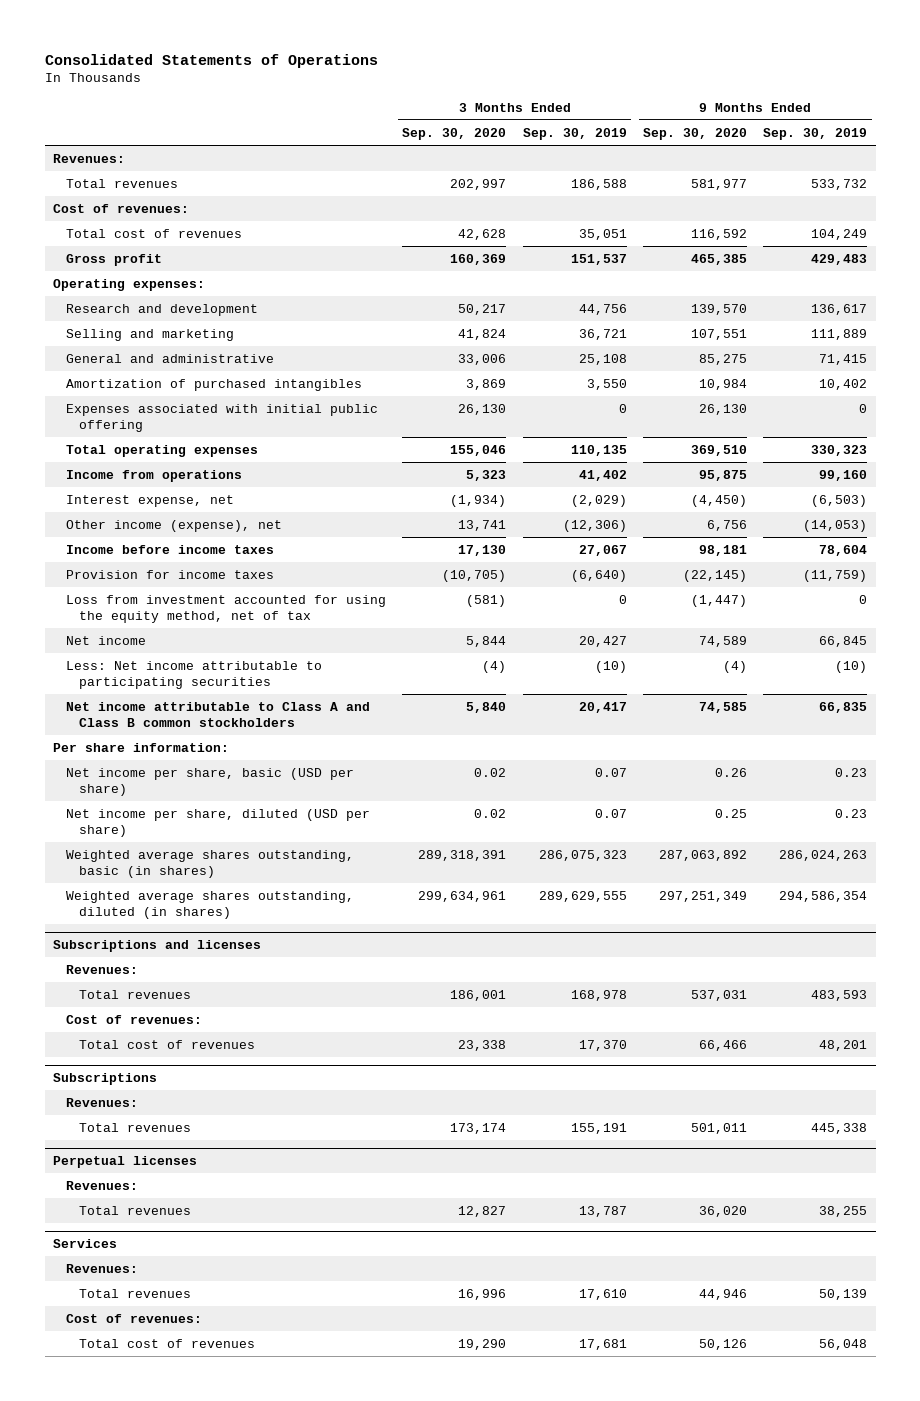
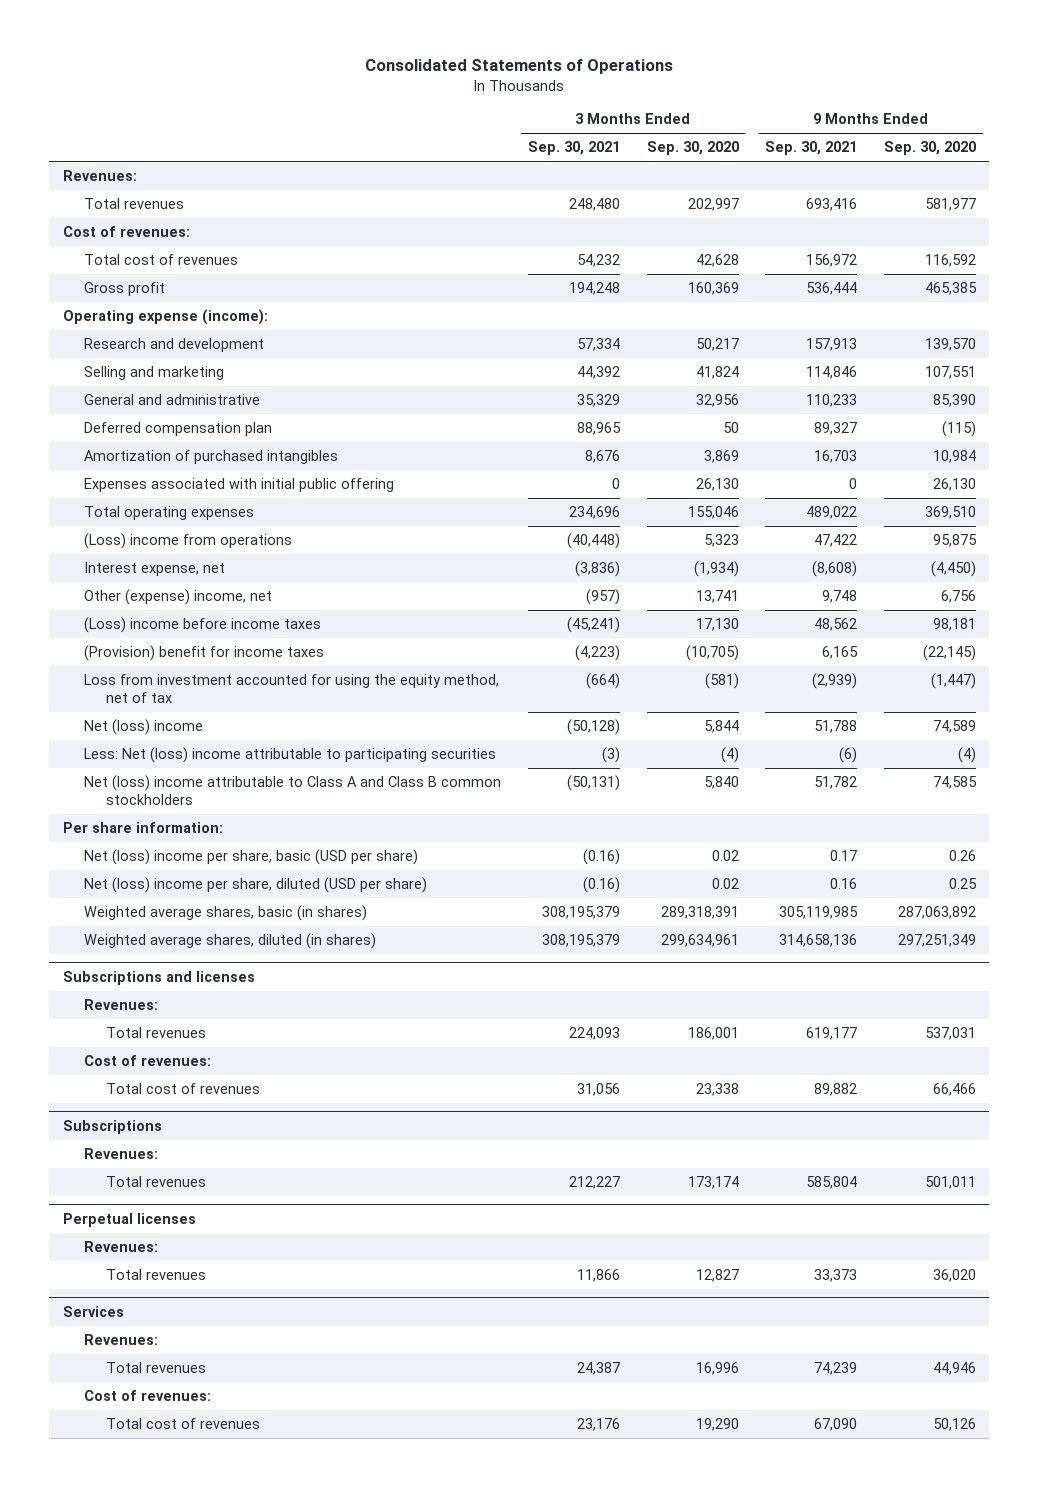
[522,127,627,140] Sep. 30, 2019 -> none
[763,127,868,140] Sep. 30, 2019 -> none
none -> [528,141,621,156] Sep. 30, 2021
none -> [765,141,858,156] Sep. 30, 2021
[52,278,205,291] Operating expenses: -> [62,309,268,326] Operating expense (income):
[458,353,507,365] 33,006 -> [695,394,739,408] 32,956
[699,353,748,365] 85,275 -> [932,394,976,408] 85,390
none -> [84,422,273,437] Deferred compensation plan
[66,469,243,482] Income from operations -> [84,533,293,550] (Loss) income from operations
[66,519,283,532] Other income (expense), net -> [84,589,273,606] Other (expense) income, net
[66,544,275,554] Income before income taxes -> [84,617,322,634] (Loss) income before income taxes
[66,569,275,579] Provision for income taxes -> [84,645,325,662] (Provision) benefit for income taxes
[66,635,147,645] Net income -> [84,719,204,736] Net (loss) income
[66,660,323,690] Less: Net income attributable to participating securities -> [84,747,497,764] Less: Net (loss) income attributable to participating securities
[66,701,371,728] Net income attributable to Class A and Class B common stockholders -> [84,775,502,805] Net (loss) income attributable to Class A and Class B common stockholders
[66,767,355,797] Net income per share, basic (USD per share) -> [84,849,419,866] Net (loss) income per share, basic (USD per share)
[66,808,371,838] Net income per share, diluted (USD per share) -> [84,877,428,894] Net (loss) income per share, diluted (USD per share)
[66,849,355,879] Weighted average shares outstanding, basic (in shares) -> [84,905,368,922] Weighted average shares, basic (in shares)
[66,890,355,920] Weighted average shares outstanding, diluted (in shares) -> [84,933,377,950] Weighted average shares, diluted (in shares)

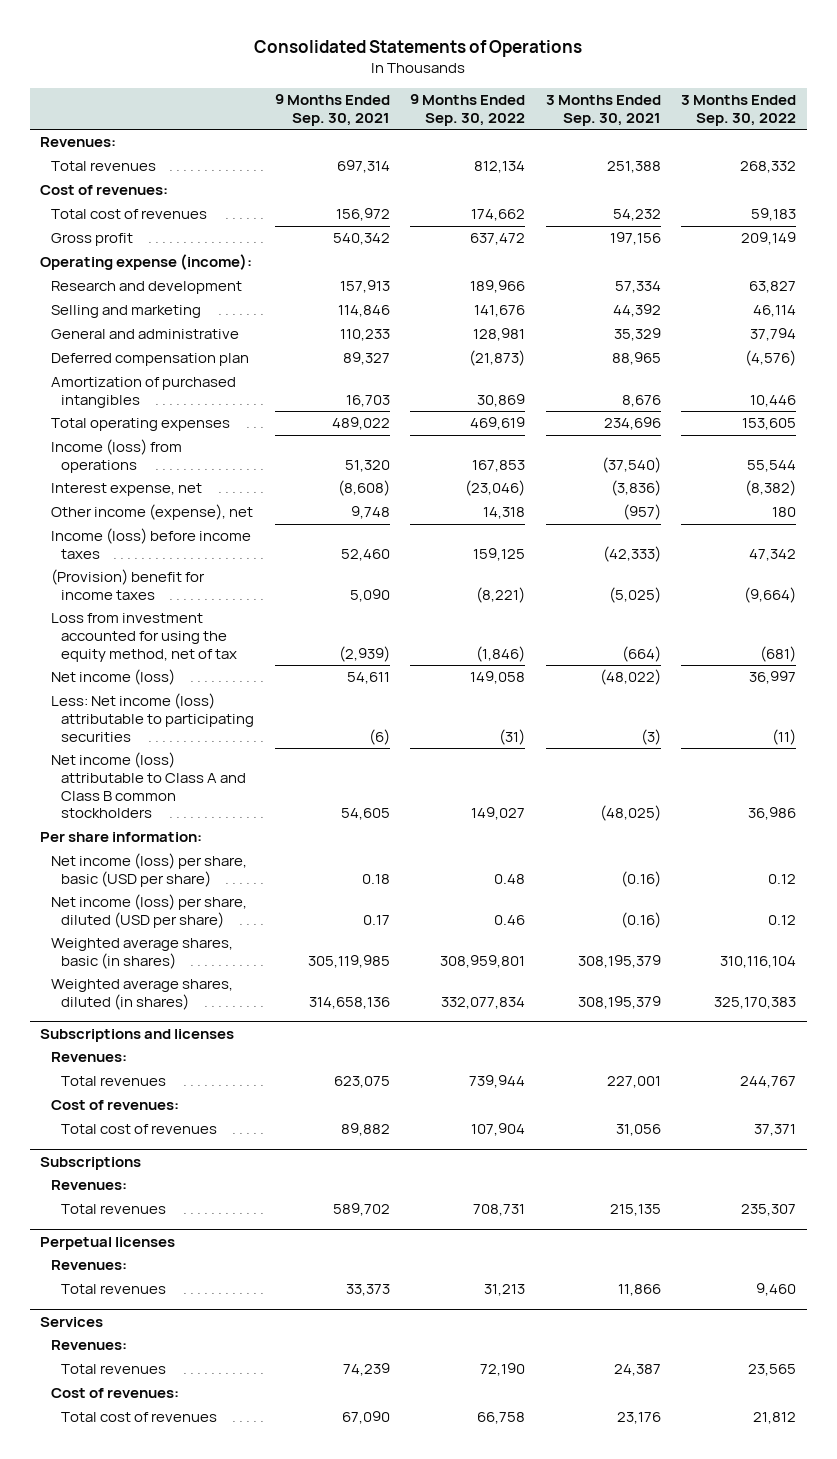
[646,141,739,156] Sep. 30, 2020 -> none
[883,141,976,156] Sep. 30, 2020 -> none
none -> [410,93,526,126] 9 Months Ended Sep. 30, 2022
none -> [681,94,797,126] 3 Months Ended Sep. 30, 2022
[569,198,621,212] 248,480 -> [606,161,661,174] 251,388
[806,198,858,212] 693,416 -> [336,160,390,174] 697,314
[569,282,621,296] 194,248 -> [609,232,661,246] 197,156
[806,282,858,296] 536,444 -> [332,233,390,246] 540,342
[84,478,395,493] Expenses associated with initial public offering -> none
[84,533,293,550] (Loss) income from operations -> [50,439,182,473] Income (loss) from operations
[567,533,621,550] (40,448) -> [601,456,661,473] (37,540)
[814,534,858,548] 47,422 -> [344,459,390,472] 51,320
[84,589,273,606] Other (expense) income, net -> [50,504,253,521] Other income (expense), net
[84,617,322,634] (Loss) income before income taxes -> [50,528,251,559] Income (loss) before income taxes
[567,617,621,634] (45,241) -> [602,545,661,562] (42,333)
[814,618,858,632] 48,562 -> [340,548,390,561] 52,460
[575,645,621,662] (4,223) -> [608,586,661,603] (5,025)
[822,646,859,660] 6,165 -> [349,588,390,602] 5,090
[84,719,204,736] Net (loss) income -> [50,669,175,686] Net income (loss)
[567,719,621,736] (50,128) -> [599,669,661,686] (48,022)
[814,720,858,734] 51,788 -> [346,672,390,685] 54,611
[84,747,497,764] Less: Net (loss) income attributable to participating securities -> [50,693,255,742] Less: Net income (loss) attributable to participating securities
[84,775,502,805] Net (loss) income attributable to Class A and Class B common stockholders -> [50,752,247,819] Net income (loss) attributable to Class A and Class B common stockholders
[567,775,621,792] (50,131) -> [599,805,661,822] (48,025)
[814,776,858,790] 51,782 -> [340,808,390,821] 54,605
[84,849,419,866] Net (loss) income per share, basic (USD per share) -> [50,853,247,887] Net income (loss) per share, basic (USD per share)
[830,850,858,862] 0.17 -> [361,873,390,884] 0.18
[84,877,428,894] Net (loss) income per share, diluted (USD per share) -> [50,894,247,928] Net income (loss) per share, diluted (USD per share)
[830,878,858,890] 0.16 -> [362,914,390,925] 0.17
[569,1027,621,1041] 224,093 -> [606,1076,661,1089] 227,001
[806,1027,858,1041] 619,177 -> [333,1076,390,1089] 623,075
[569,1176,621,1190] 212,227 -> [609,1204,661,1217] 215,135
[806,1176,858,1190] 585,804 -> [332,1203,390,1217] 589,702

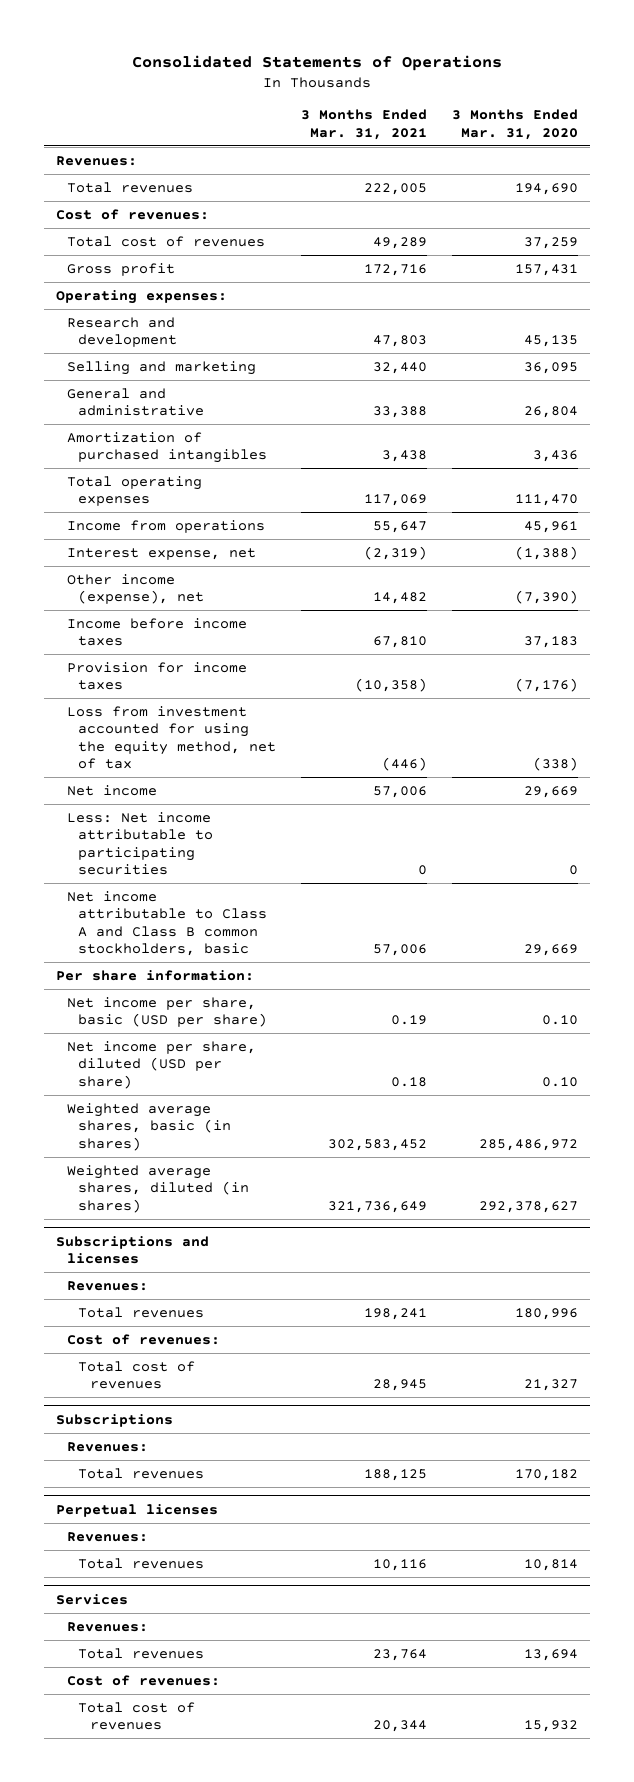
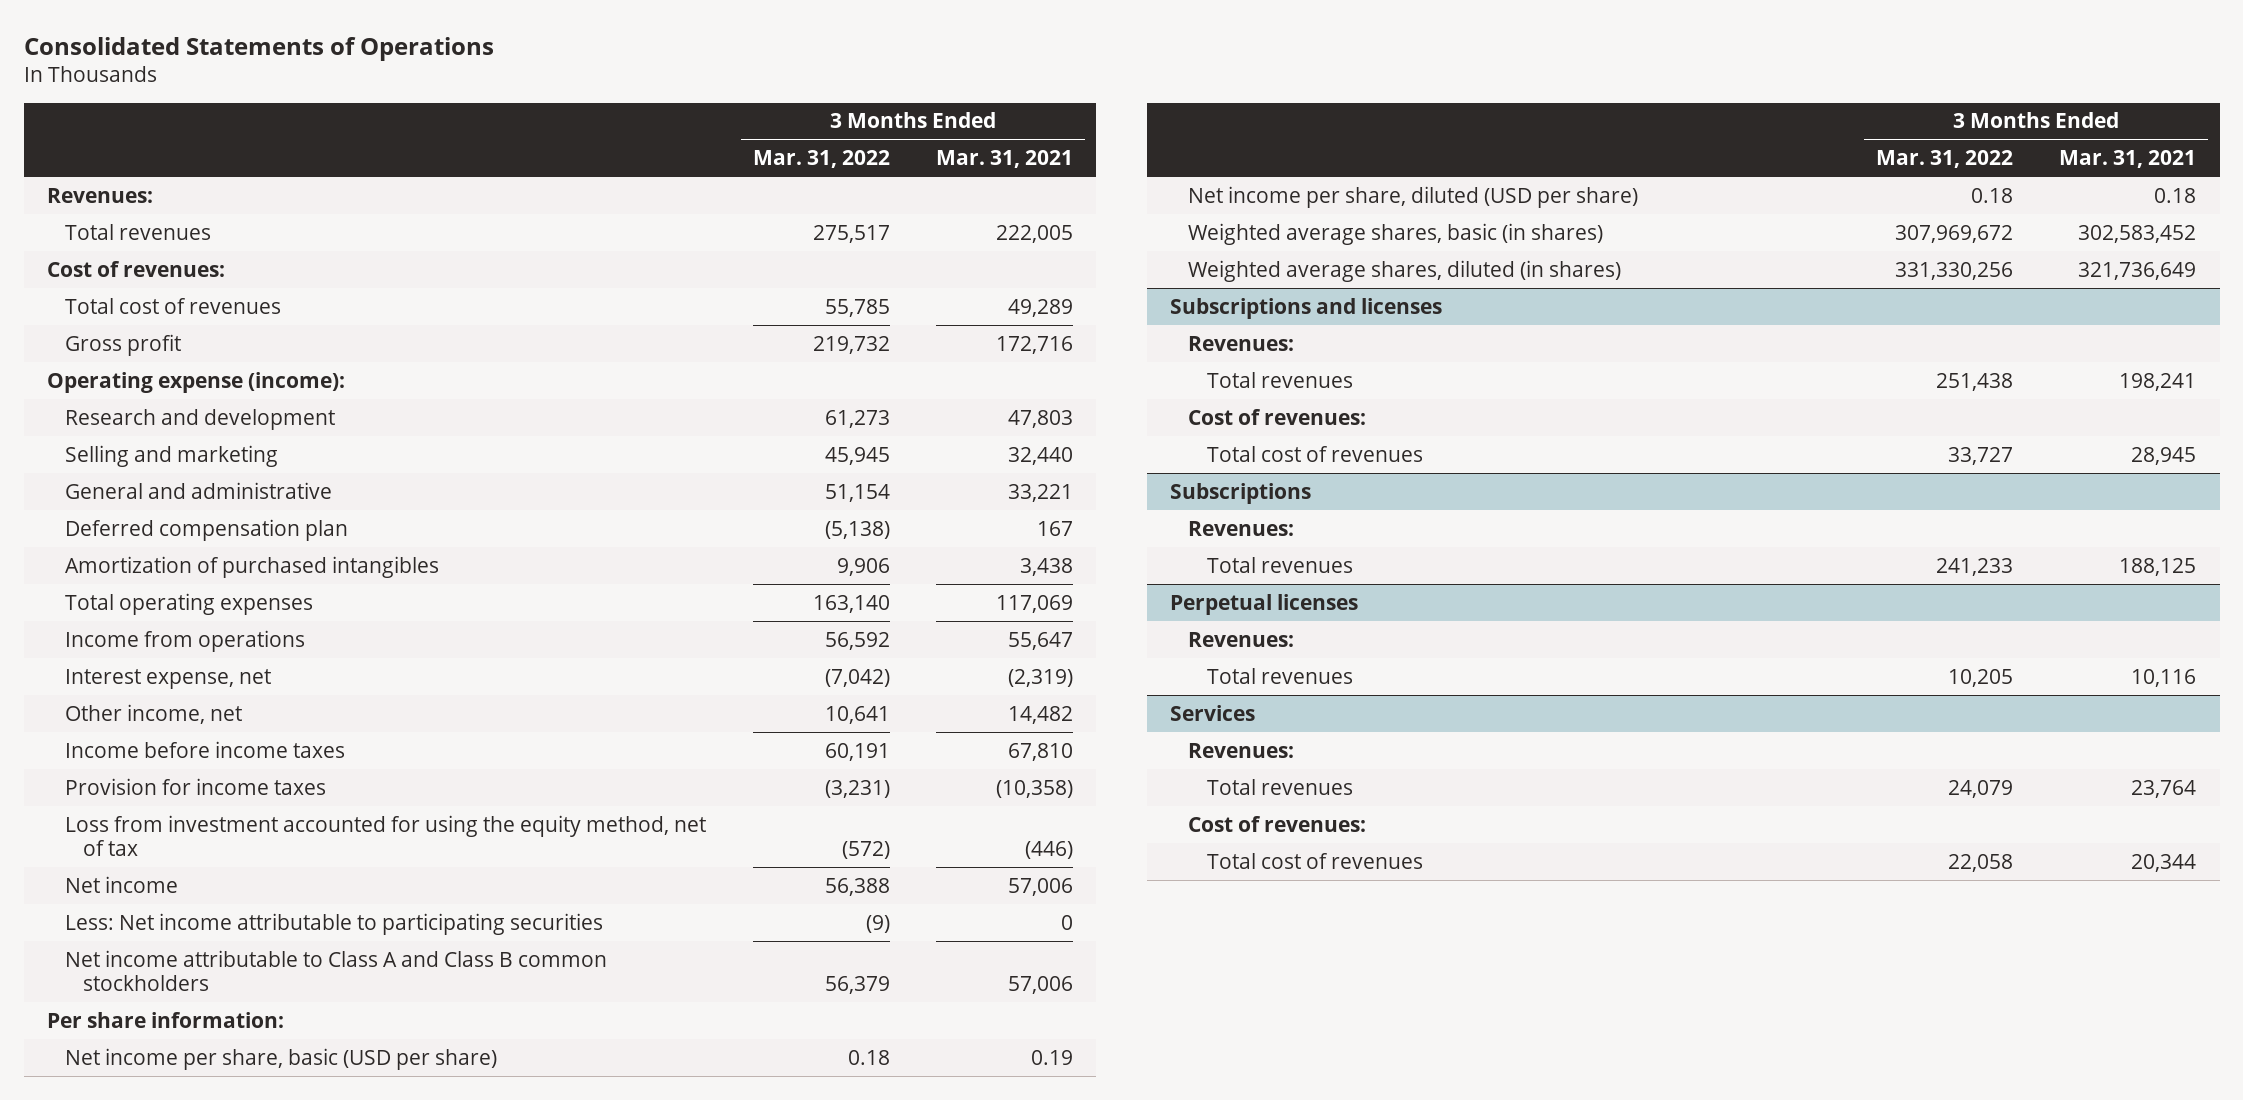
[451,109,578,140] 3 Months Ended Mar. 31, 2020 -> none
none -> [752,149,890,168] Mar. 31, 2022
[56,289,228,304] Operating expenses: -> [46,371,345,393] Operating expense (income):
[373,406,428,419] 33,388 -> [1008,483,1074,502] 33,221
none -> [65,518,349,541] Deferred compensation plan
[67,573,205,605] Other income (expense), net -> [65,703,243,724] Other income, net
[67,890,268,956] Net income attributable to Class A and Class B common stockholders, basic -> [65,949,608,991] Net income attributable to Class A and Class B common stockholders

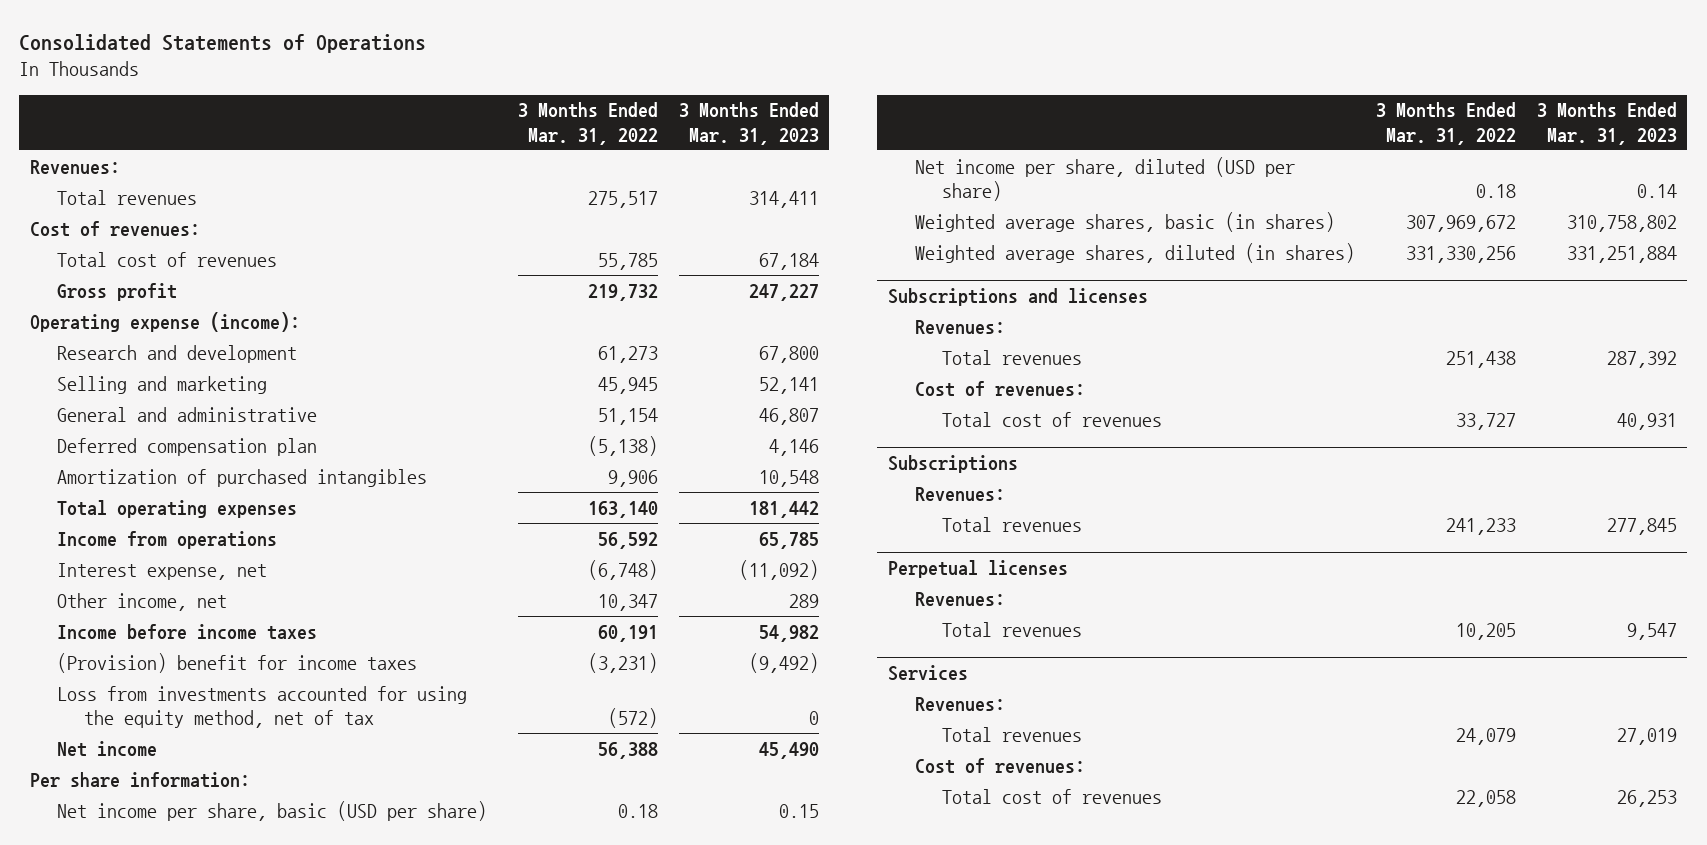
[936,149,1074,168] Mar. 31, 2021 -> none
none -> [678,102,819,145] 3 Months Ended Mar. 31, 2023
[824,668,890,687] (7,042) -> [587,559,658,580] (6,748)
[824,705,890,724] 10,641 -> [597,593,658,611] 10,347
[65,777,327,795] Provision for income taxes -> [56,652,417,673] (Provision) benefit for income taxes
[65,814,707,856] Loss from investment accounted for using the equity method, net of tax -> [56,685,467,729] Loss from investments accounted for using the equity method, net of tax
[65,912,604,935] Less: Net income attributable to participating securities -> none
[65,949,608,991] Net income attributable to Class A and Class B common stockholders -> none

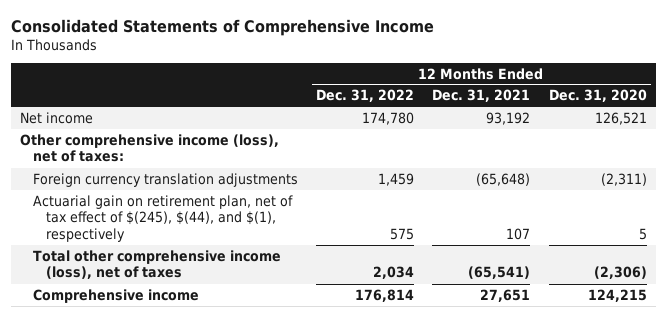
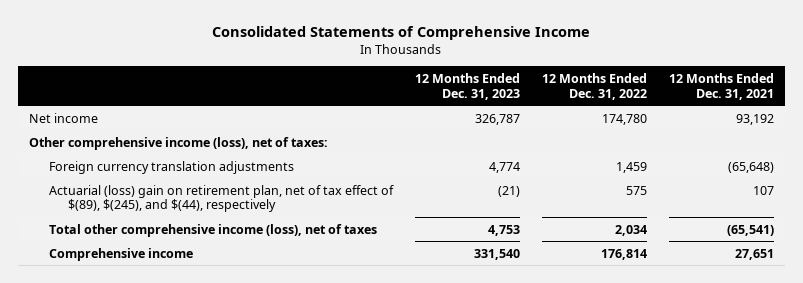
[548,89,647,103] Dec. 31, 2020 -> none
none -> [414,72,520,100] 12 Months Ended Dec. 31, 2023
[33,194,294,243] Actuarial gain on retirement plan, net of tax effect of $(245), $(44), and $(1), respectively -> [48,184,394,213] Actuarial (loss) gain on retirement plan, net of tax effect of $(89), $(245), and $(44), respectively

